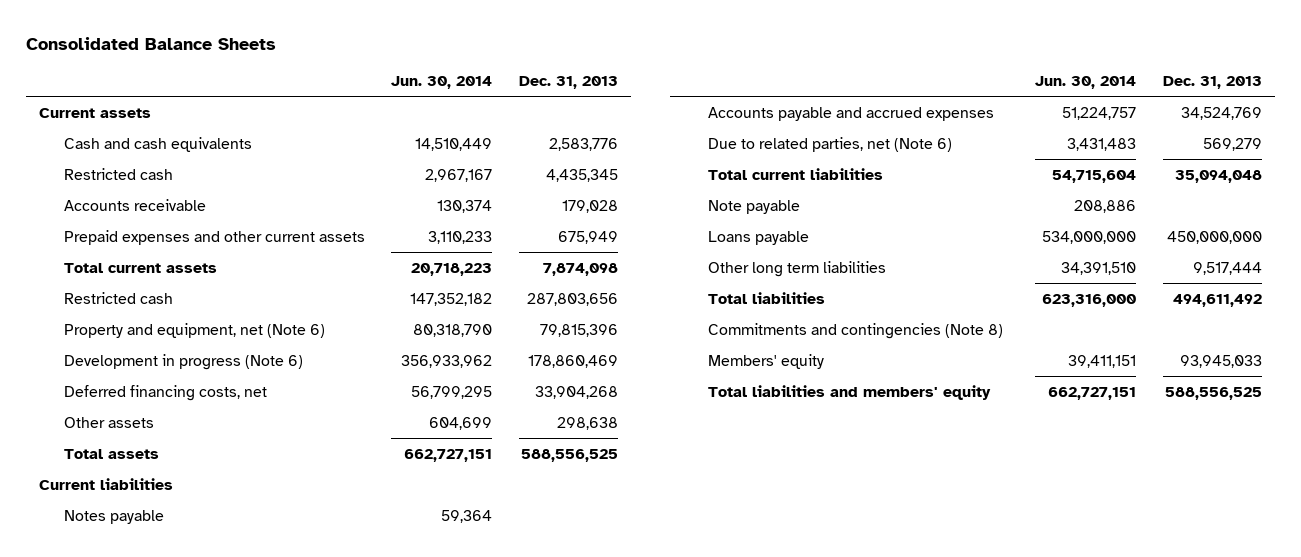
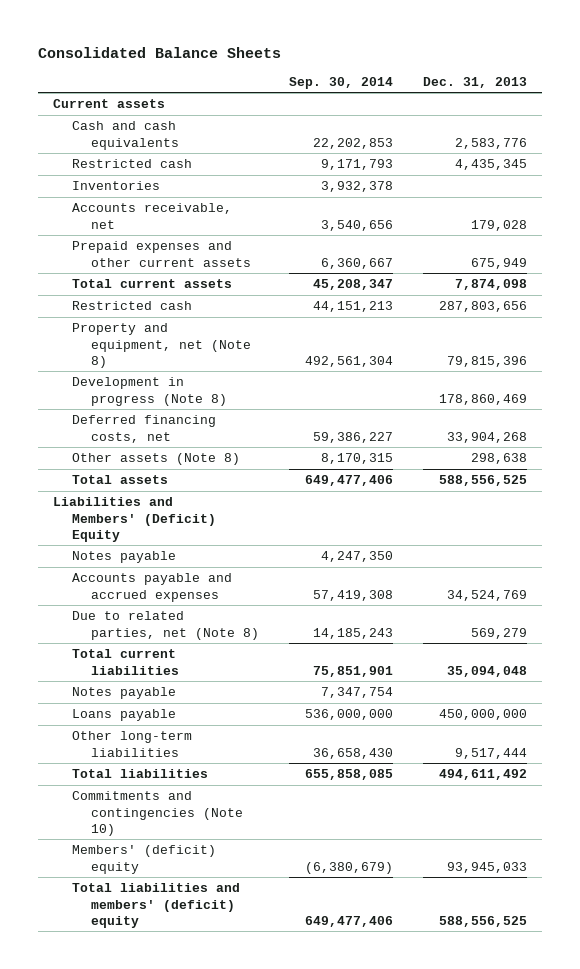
[391,76,493,90] Jun. 30, 2014 -> none
none -> [289,76,394,89] Sep. 30, 2014
none -> [71,181,160,191] Inventories
[63,198,206,211] Accounts receivable -> [71,203,232,229] Accounts receivable, net
[63,322,325,338] Property and equipment, net (Note 6) -> [71,323,251,368] Property and equipment, net (Note 8)
[63,353,303,370] Development in progress (Note 6) -> [71,377,227,406] Development in progress (Note 8)
[63,416,154,428] Other assets -> [71,453,240,466] Other assets (Note 8)
[38,477,173,490] Current liabilities -> none
none -> [52,497,216,542] Liabilities and Members' (Deficit) Equity
[707,136,952,152] Due to related parties, net (Note 6) -> [71,611,259,640] Due to related parties, net (Note 8)
[707,199,800,214] Note payable -> [71,687,176,700] Notes payable
[707,260,886,277] Other long term liabilities -> [71,731,192,757] Other long-term liabilities
[707,322,1003,339] Commitments and contingencies (Note 8) -> [71,791,243,836] Commitments and contingencies (Note 10)
[707,353,824,369] Members' equity -> [71,845,216,874] Members' (deficit) equity
[707,384,991,400] Total liabilities and members' equity -> [71,883,240,928] Total liabilities and members' (deficit) equity

